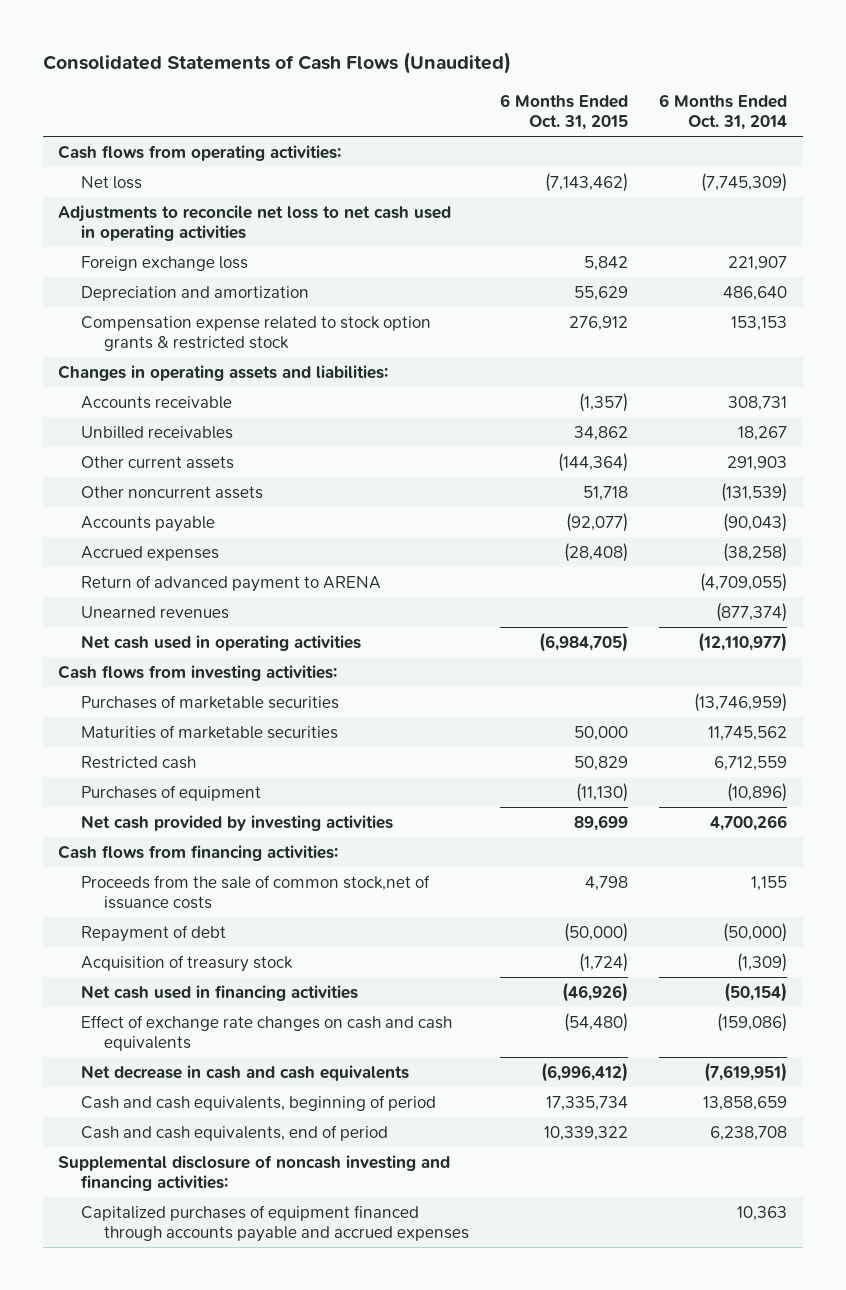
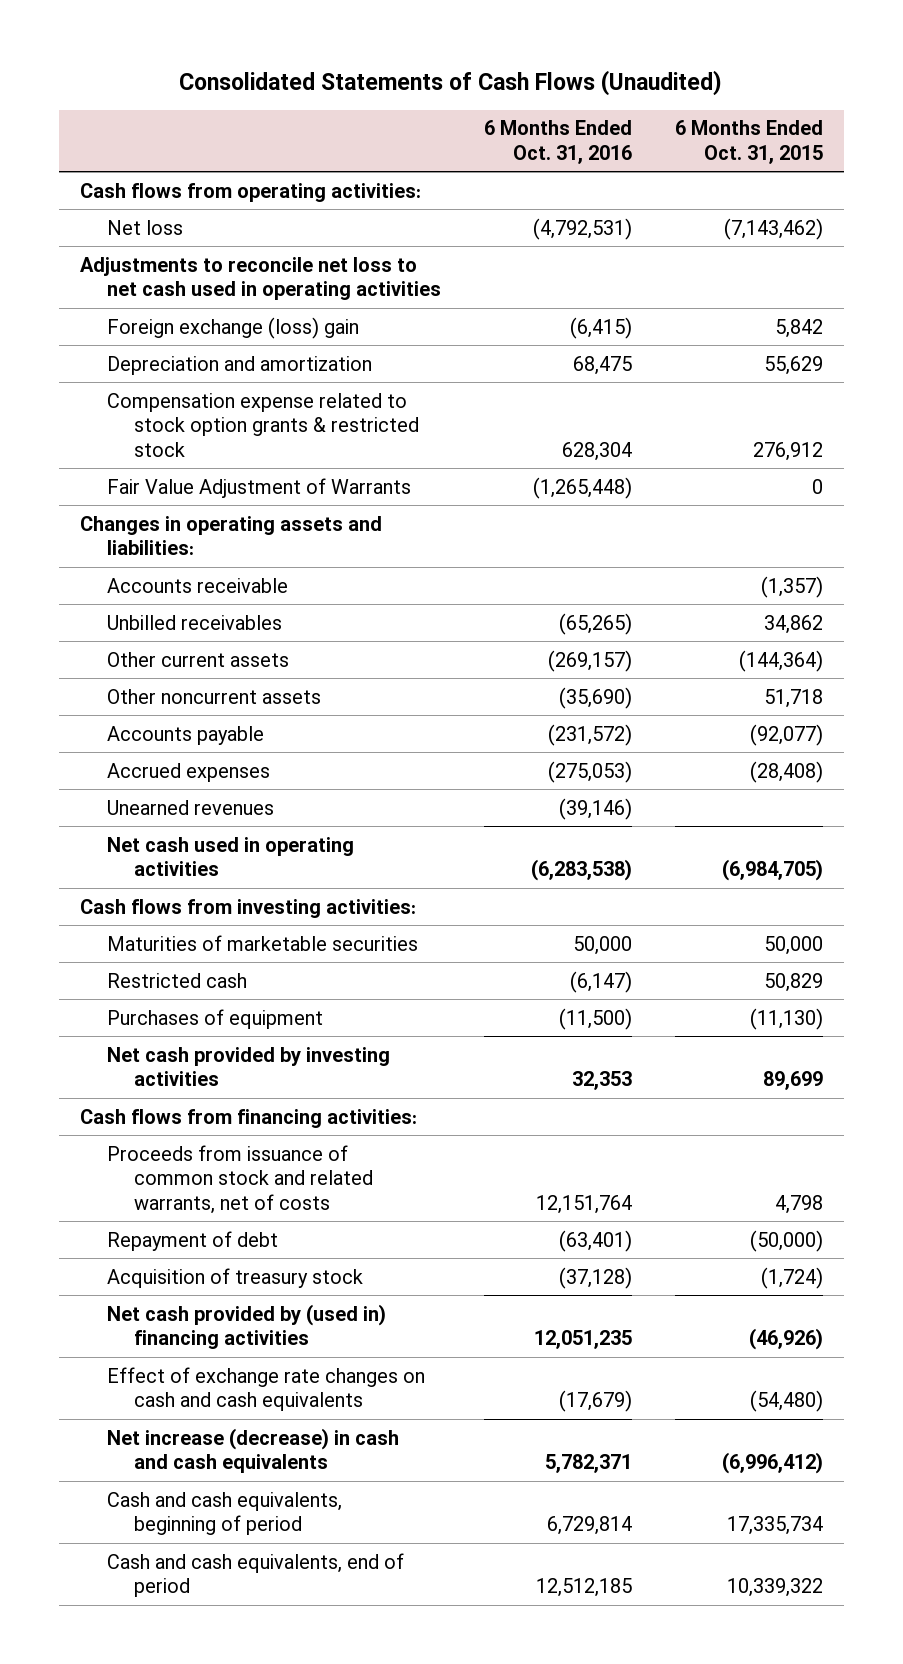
[659,94,788,130] 6 Months Ended Oct. 31, 2014 -> none
none -> [484,120,633,165] 6 Months Ended Oct. 31, 2016
[81,255,249,271] Foreign exchange loss -> [107,316,360,339] Foreign exchange (loss) gain
none -> [107,477,412,498] Fair Value Adjustment of Warrants
[81,574,382,592] Return of advanced payment to ARENA -> none
[81,694,340,709] Purchases of marketable securities -> none
[81,874,431,909] Proceeds from the sale of common stock,net of issuance costs -> [107,1144,374,1214] Proceeds from issuance of common stock and related warrants, net of costs
[81,984,359,1001] Net cash used in financing activities -> [107,1303,387,1350] Net cash provided by (used in) financing activities
[81,1064,410,1081] Net decrease in cash and cash equivalents -> [107,1427,400,1474] Net increase (decrease) in cash and cash equivalents
[58,1154,451,1191] Supplemental disclosure of noncash investing and financing activities: -> none
[81,1204,470,1242] Capitalized purchases of equipment financed through accounts payable and accrued expenses -> none

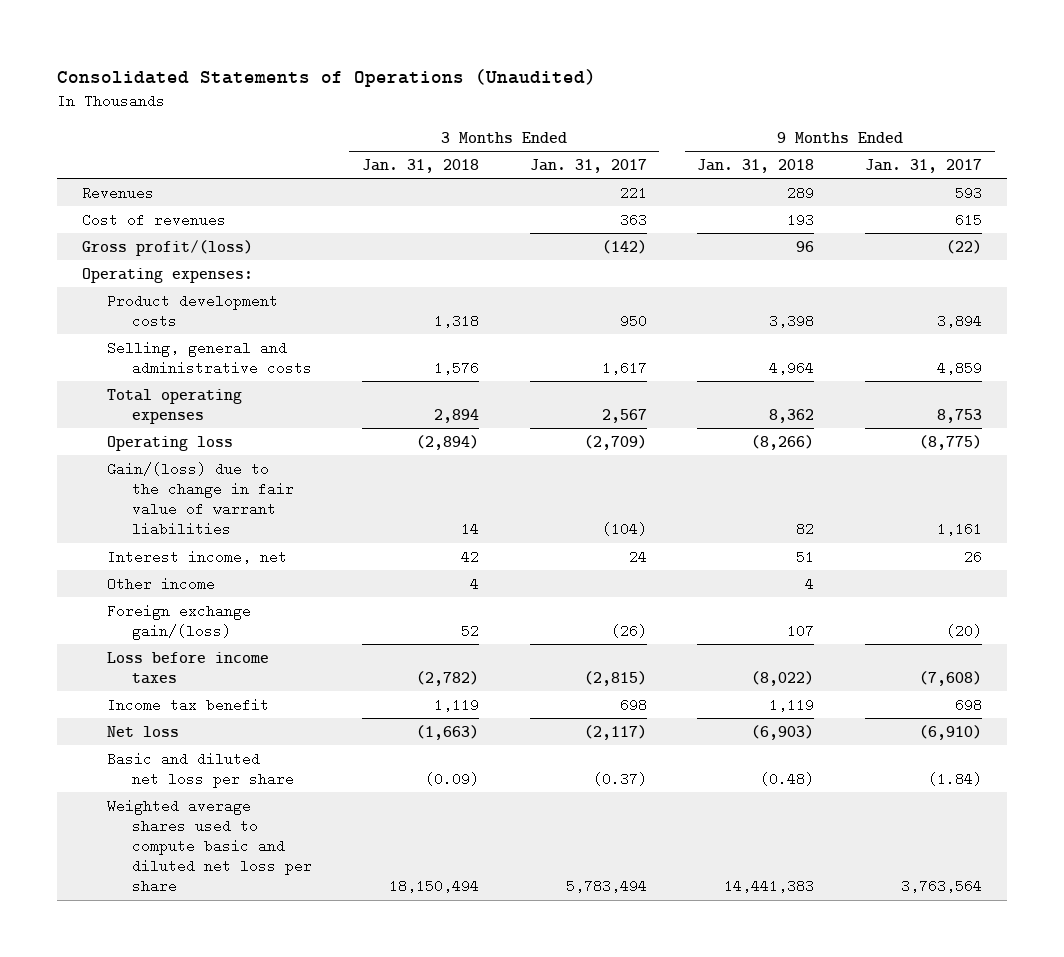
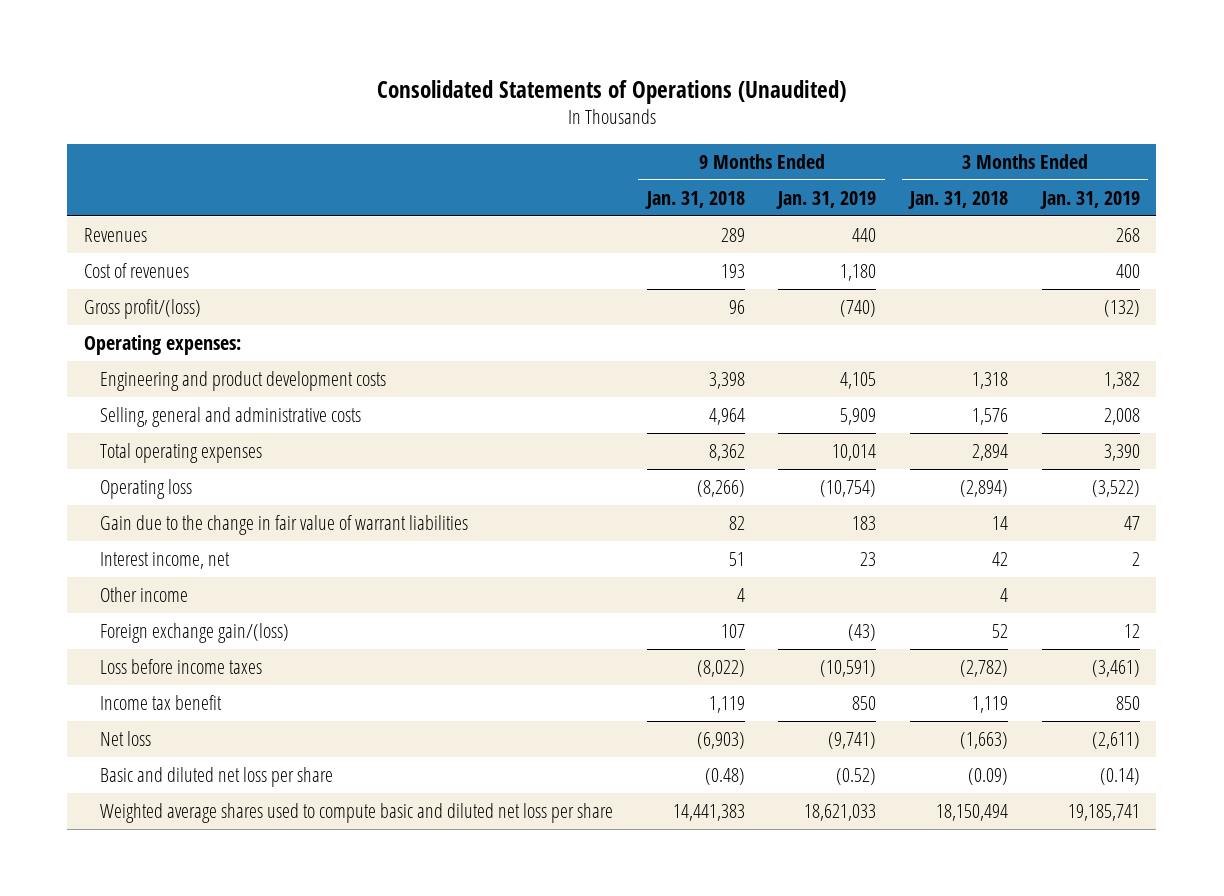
[529,158,647,173] Jan. 31, 2017 -> none
[865,158,983,173] Jan. 31, 2017 -> none
none -> [776,190,877,209] Jan. 31, 2019
none -> [1039,190,1140,209] Jan. 31, 2019
[106,293,278,328] Product development costs -> [100,370,387,391] Engineering and product development costs
[106,461,294,537] Gain/(loss) due to the change in fair value of warrant liabilities -> [100,514,469,535] Gain due to the change in fair value of warrant liabilities

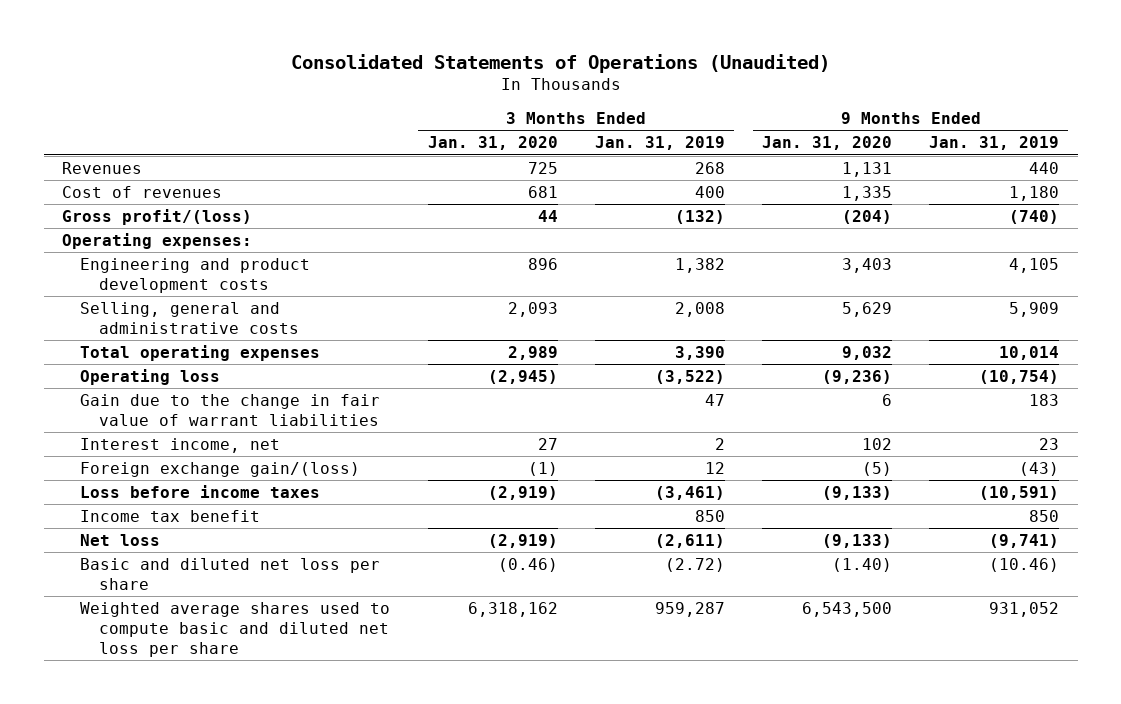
[644,190,745,209] Jan. 31, 2018 -> none
[908,190,1009,209] Jan. 31, 2018 -> none
none -> [427,136,558,151] Jan. 31, 2020
none -> [761,136,892,151] Jan. 31, 2020
[100,586,189,602] Other income -> none
[836,767,877,785] (0.52) -> [989,557,1060,572] (10.46)
[1099,767,1140,785] (0.14) -> [664,557,725,572] (2.72)
[804,803,877,821] 18,621,033 -> [989,601,1060,617] 931,052
[1067,803,1140,821] 19,185,741 -> [654,601,725,617] 959,287

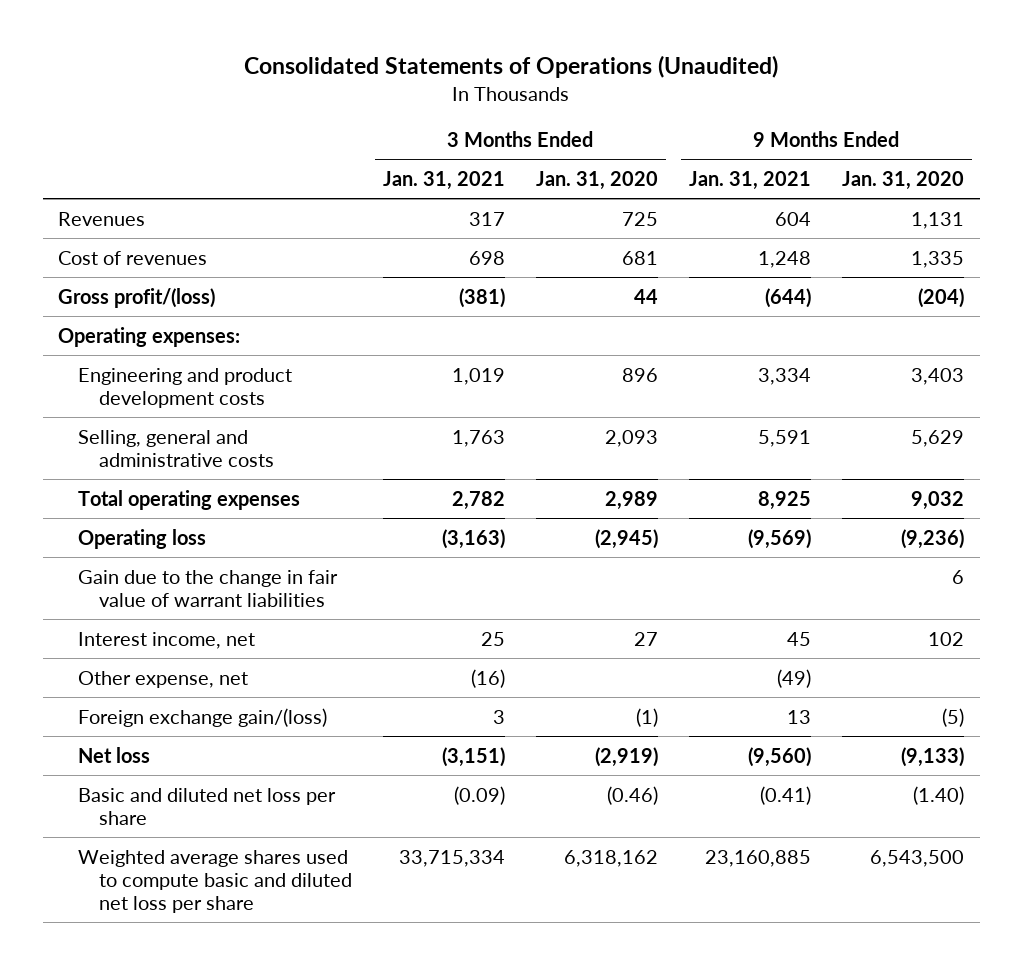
[594,136,725,151] Jan. 31, 2019 -> none
[929,136,1060,151] Jan. 31, 2019 -> none
none -> [382,171,505,191] Jan. 31, 2021
none -> [688,171,811,191] Jan. 31, 2021
none -> [78,670,249,688] Other expense, net
[80,484,321,498] Loss before income taxes -> none
[80,509,261,522] Income tax benefit -> none

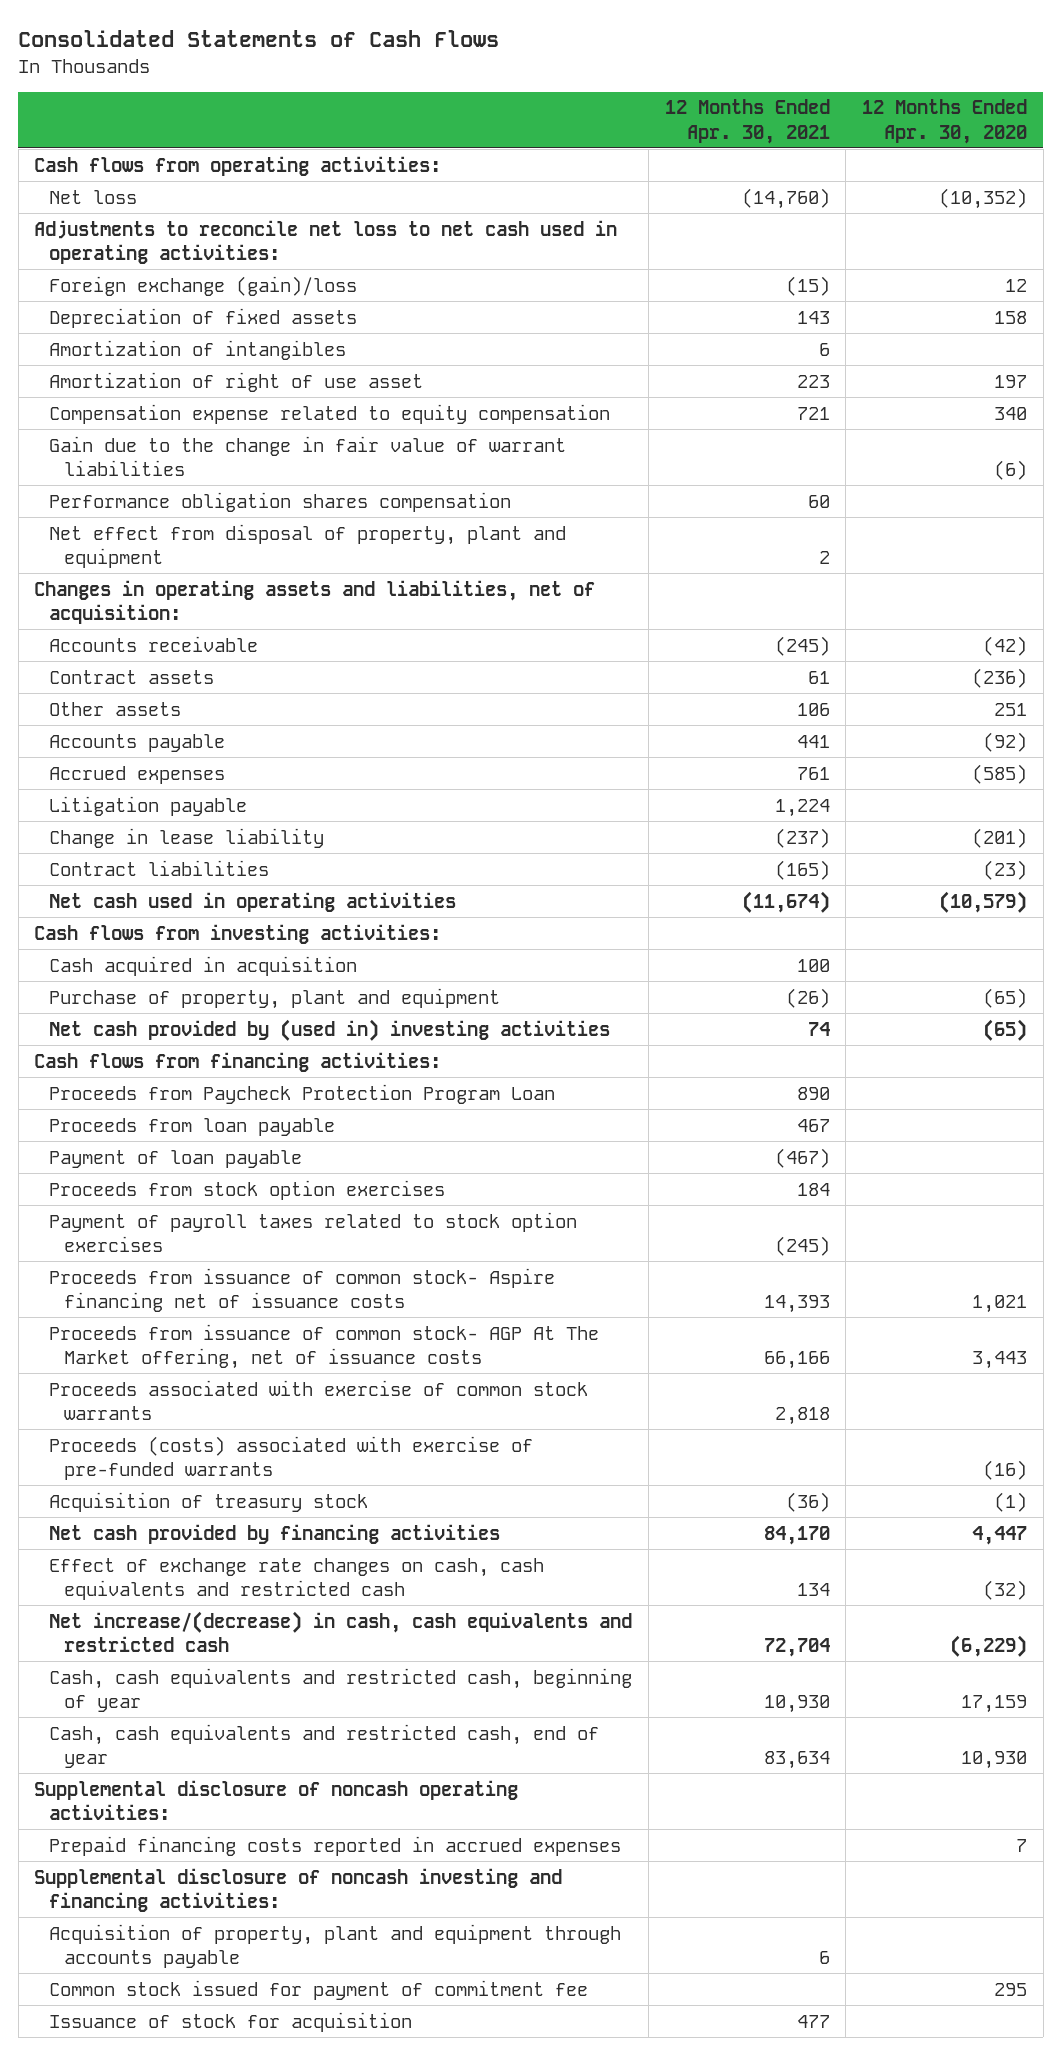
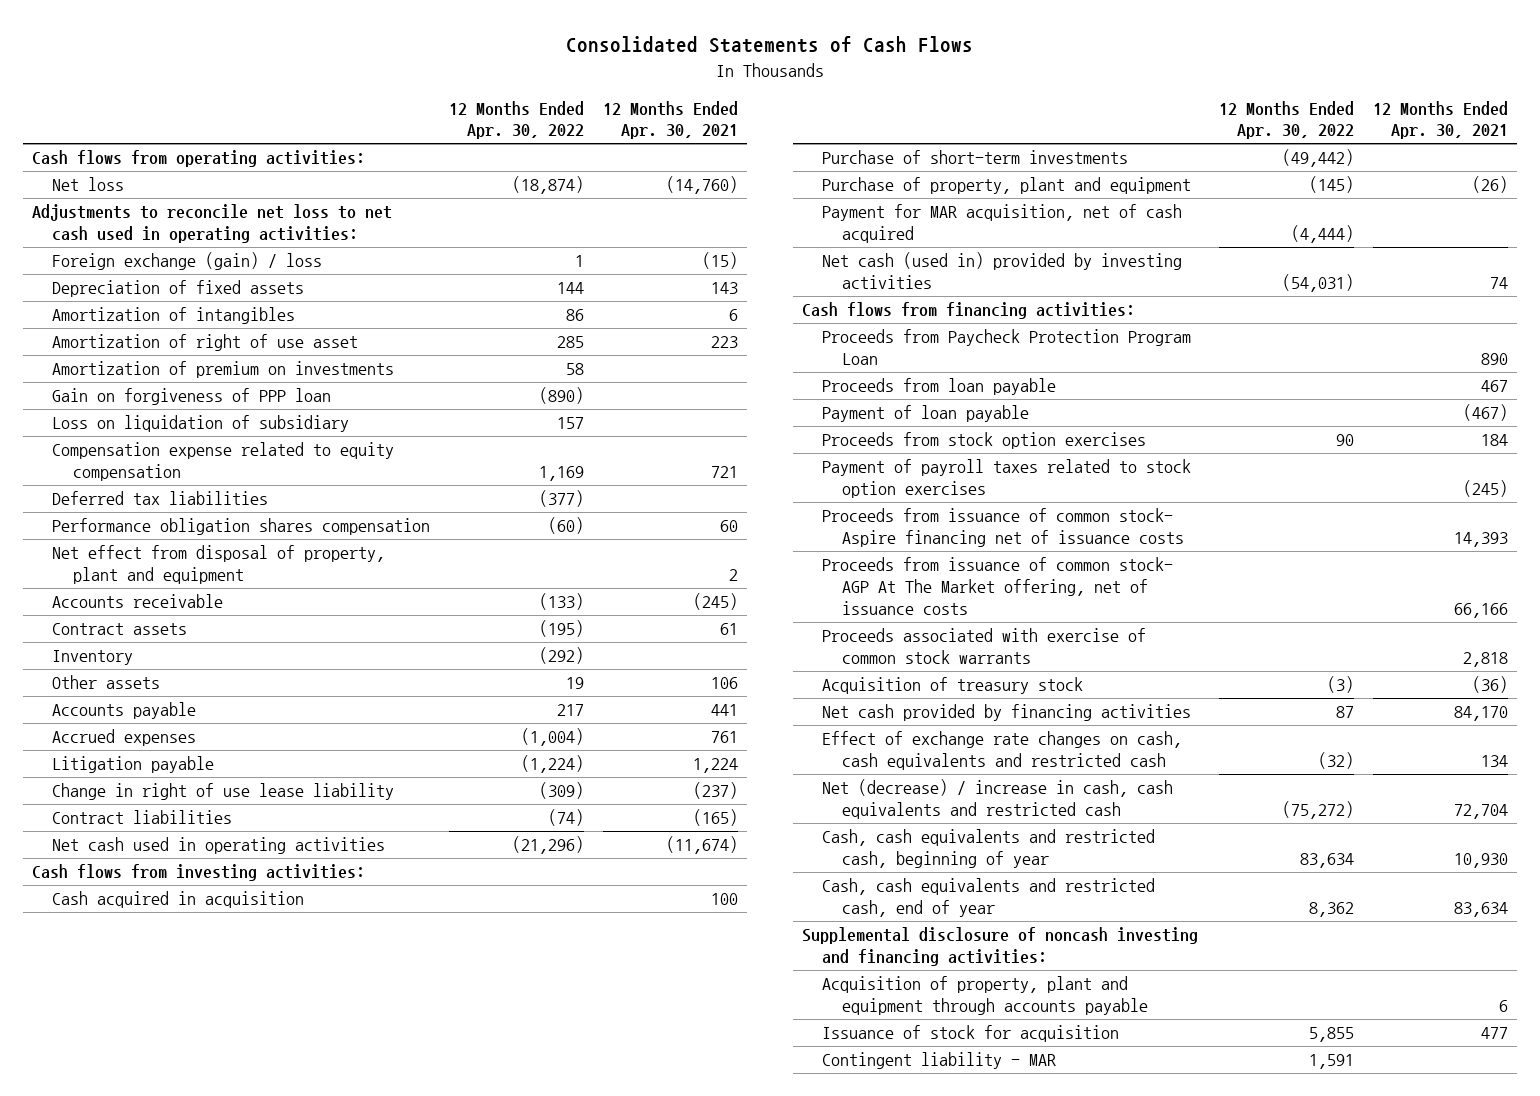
[861,99,1027,144] 12 Months Ended Apr. 30, 2020 -> none
none -> [449,100,585,140] 12 Months Ended Apr. 30, 2022
[49,275,358,296] Foreign exchange (gain)/loss -> [52,252,323,271] Foreign exchange (gain) / loss
none -> [52,361,395,379] Amortization of premium on investments
none -> [52,388,332,406] Gain on forgiveness of PPP loan
none -> [52,415,350,433] Loss on liquidation of subsidiary
[49,435,567,476] Gain due to the change in fair value of warrant liabilities -> none
none -> [52,491,269,506] Deferred tax liabilities
[34,579,596,624] Changes in operating assets and liabilities, net of acquisition: -> none
none -> [52,650,134,666] Inventory
[49,827,325,848] Change in lease liability -> [52,783,395,801] Change in right of use lease liability
none -> [822,150,1129,165] Purchase of short-term investments
none -> [822,204,1183,244] Payment for MAR acquisition, net of cash acquired
[49,1018,611,1041] Net cash provided by (used in) investing activities -> [822,252,1183,290] Net cash (used in) provided by investing activities
[49,1435,534,1480] Proceeds (costs) associated with exercise of pre-funded warrants -> none
[49,1610,633,1652] Net increase/(decrease) in cash, cash equivalents and restricted cash -> [822,779,1174,820] Net (decrease) / increase in cash, cash equivalents and restricted cash
[34,1779,519,1820] Supplemental disclosure of noncash operating activities: -> none
[49,1835,622,1856] Prepaid financing costs reported in accrued expenses -> none
[49,1979,589,2000] Common stock issued for payment of commitment fee -> none
none -> [822,1052,1057,1070] Contingent liability - MAR

